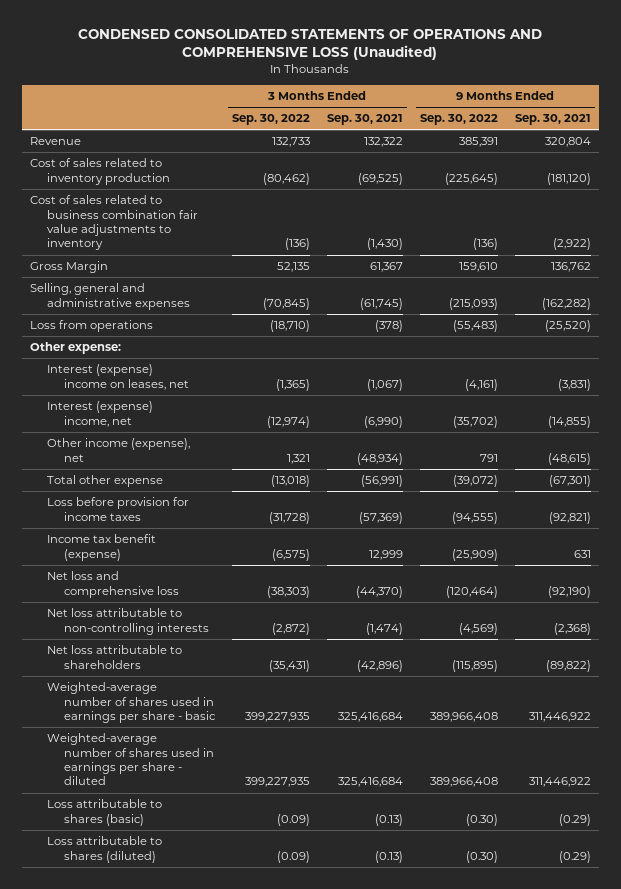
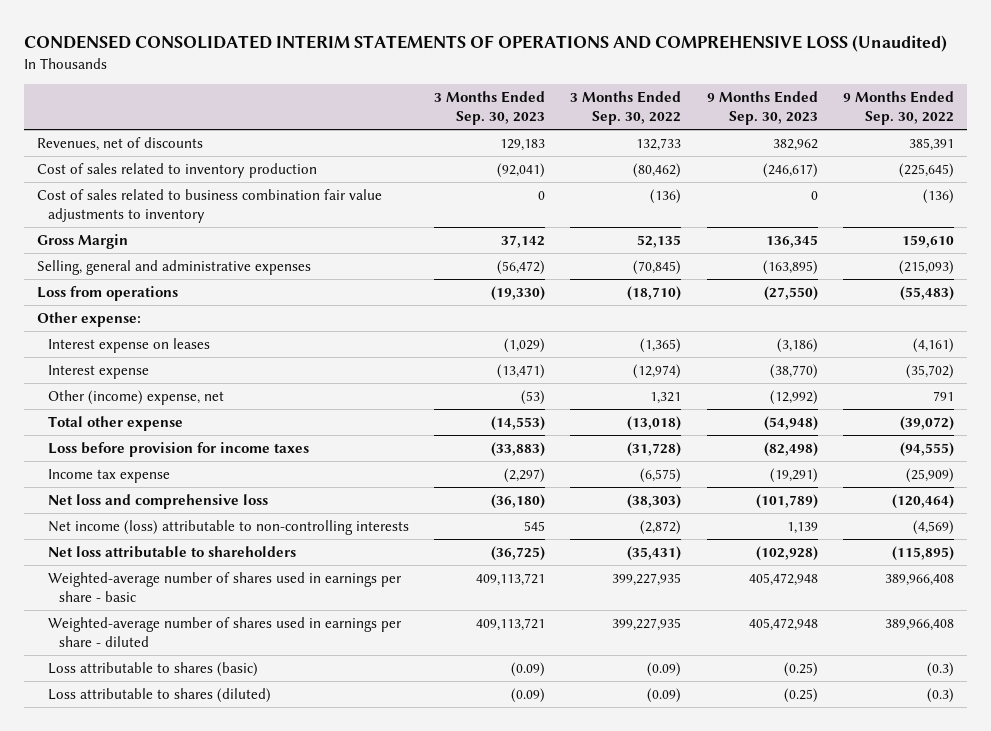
[78,29,543,61] CONDENSED CONSOLIDATED STATEMENTS OF OPERATIONS AND COMPREHENSIVE LOSS (Unaudited) -> [24,35,948,53] CONDENSED CONSOLIDATED INTERIM STATEMENTS OF OPERATIONS AND COMPREHENSIVE LOSS (Unaudited)
[326,114,403,126] Sep. 30, 2021 -> none
[514,114,591,126] Sep. 30, 2021 -> none
none -> [434,90,546,125] 3 Months Ended Sep. 30, 2023
none -> [706,90,818,125] 9 Months Ended Sep. 30, 2023
[30,137,82,146] Revenue -> [37,137,204,152] Revenues, net of discounts
[46,364,189,390] Interest (expense) income on leases, net -> [47,338,210,354] Interest expense on leases
[46,401,153,427] Interest (expense) income, net -> [47,365,149,380] Interest expense
[46,438,190,462] Other income (expense), net -> [47,390,224,406] Other (income) expense, net
[46,534,156,561] Income tax benefit (expense) -> [47,469,170,484] Income tax expense
[46,608,209,635] Net loss attributable to non-controlling interests -> [47,520,409,536] Net income (loss) attributable to non-controlling interests
[465,813,498,826] (0.30) -> [927,662,955,678] (0.3)
[465,850,498,863] (0.30) -> [927,688,955,704] (0.3)

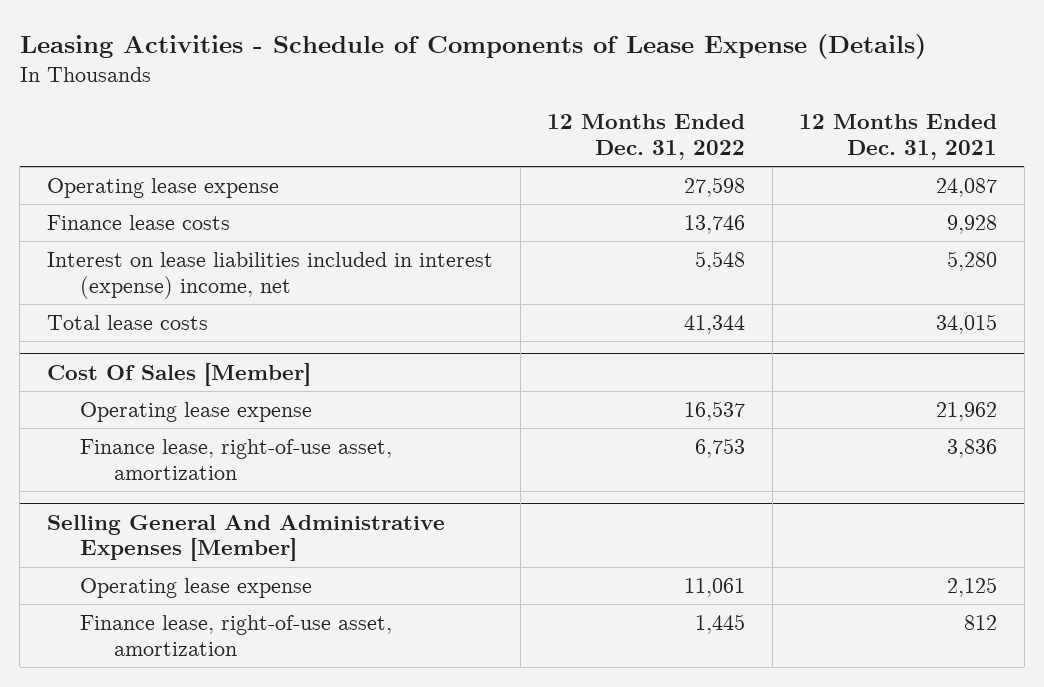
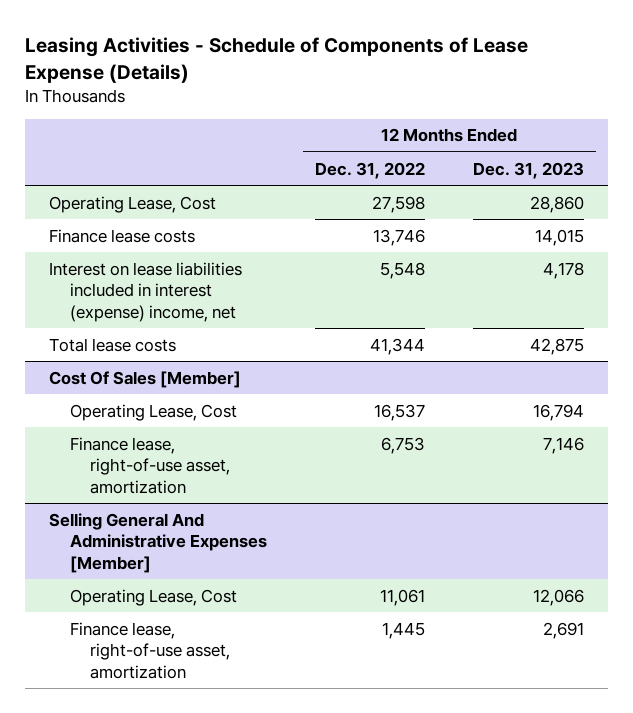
[799,114,998,161] 12 Months Ended Dec. 31, 2021 -> none
none -> [472,161,584,179] Dec. 31, 2023
[47,178,280,199] Operating lease expense -> [49,195,217,213] Operating Lease, Cost
[80,402,313,423] Operating lease expense -> [69,403,237,421] Operating Lease, Cost
[80,578,313,599] Operating lease expense -> [69,588,237,606] Operating Lease, Cost

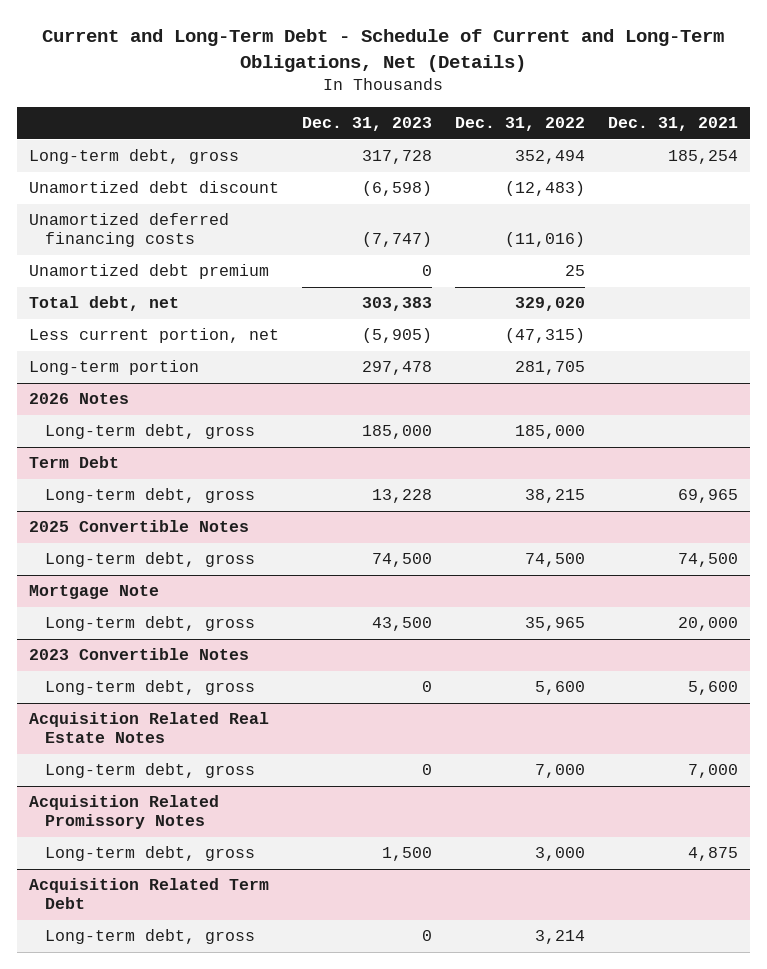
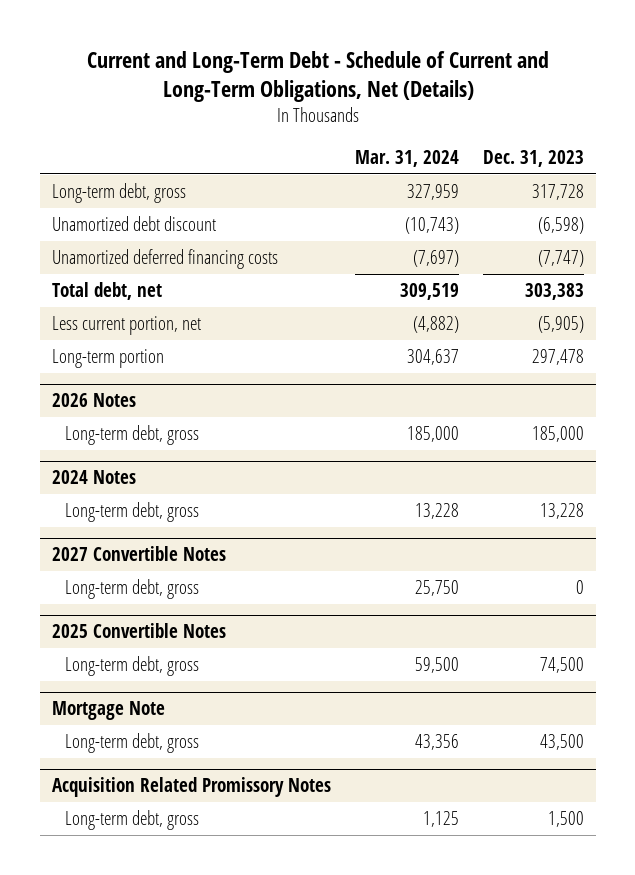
[455,117,586,132] Dec. 31, 2022 -> none
[608,117,739,132] Dec. 31, 2021 -> none
none -> [354,149,459,167] Mar. 31, 2024
[28,264,269,280] Unamortized debt premium -> none
[28,456,119,469] Term Debt -> none
none -> [51,470,136,485] 2024 Notes
none -> [51,546,226,562] 2027 Convertible Notes
none -> [65,579,200,600] Long-term debt, gross
[28,648,249,661] 2023 Convertible Notes -> none
[45,680,256,696] Long-term debt, gross -> none
[28,712,269,744] Acquisition Related Real Estate Notes -> none
[45,763,256,779] Long-term debt, gross -> none
[28,878,269,910] Acquisition Related Term Debt -> none
[45,929,256,945] Long-term debt, gross -> none

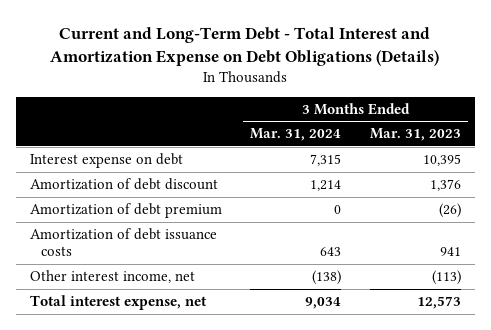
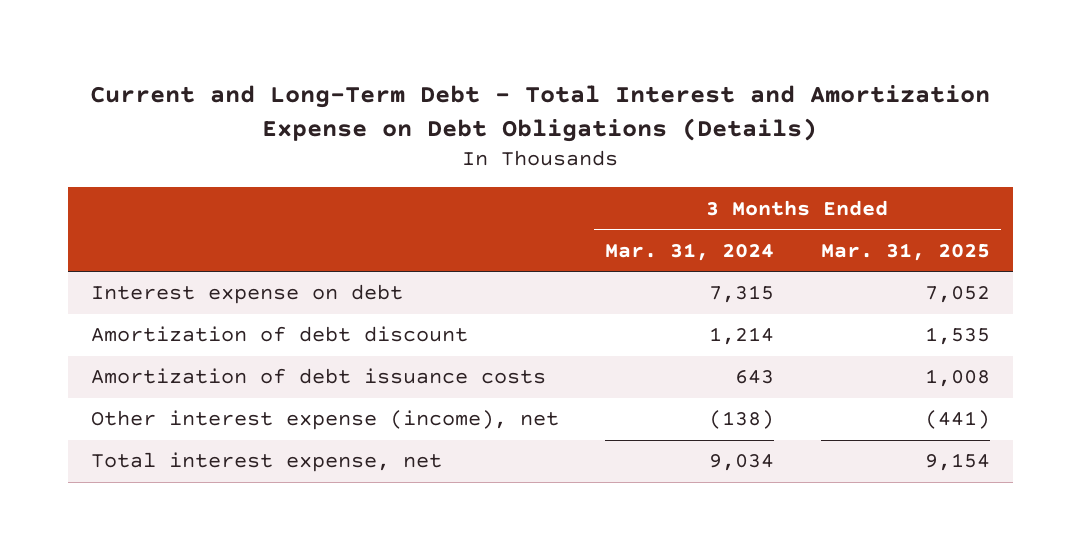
[369,128,461,142] Mar. 31, 2023 -> none
none -> [820,242,990,261] Mar. 31, 2025
[30,203,223,219] Amortization of debt premium -> none
[30,270,196,284] Other interest income, net -> [90,410,559,431] Other interest expense (income), net

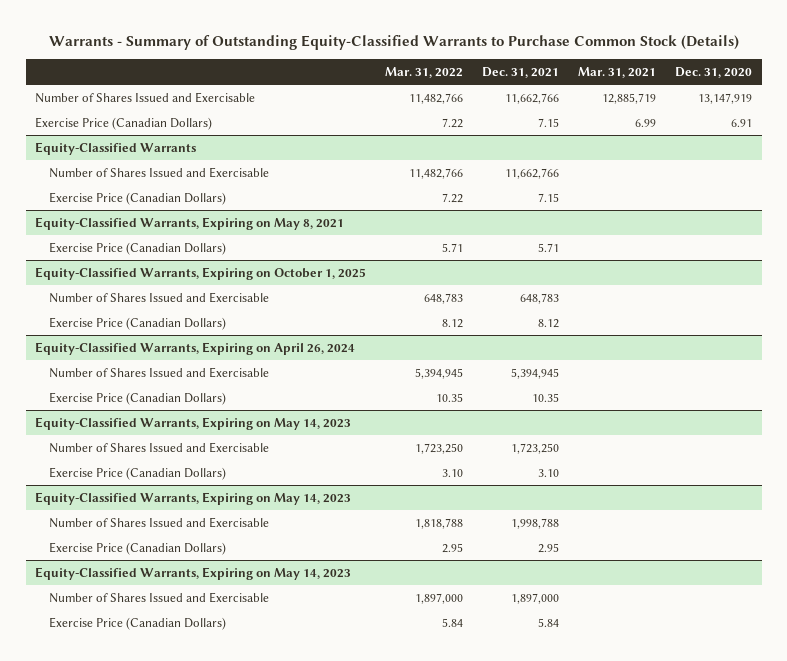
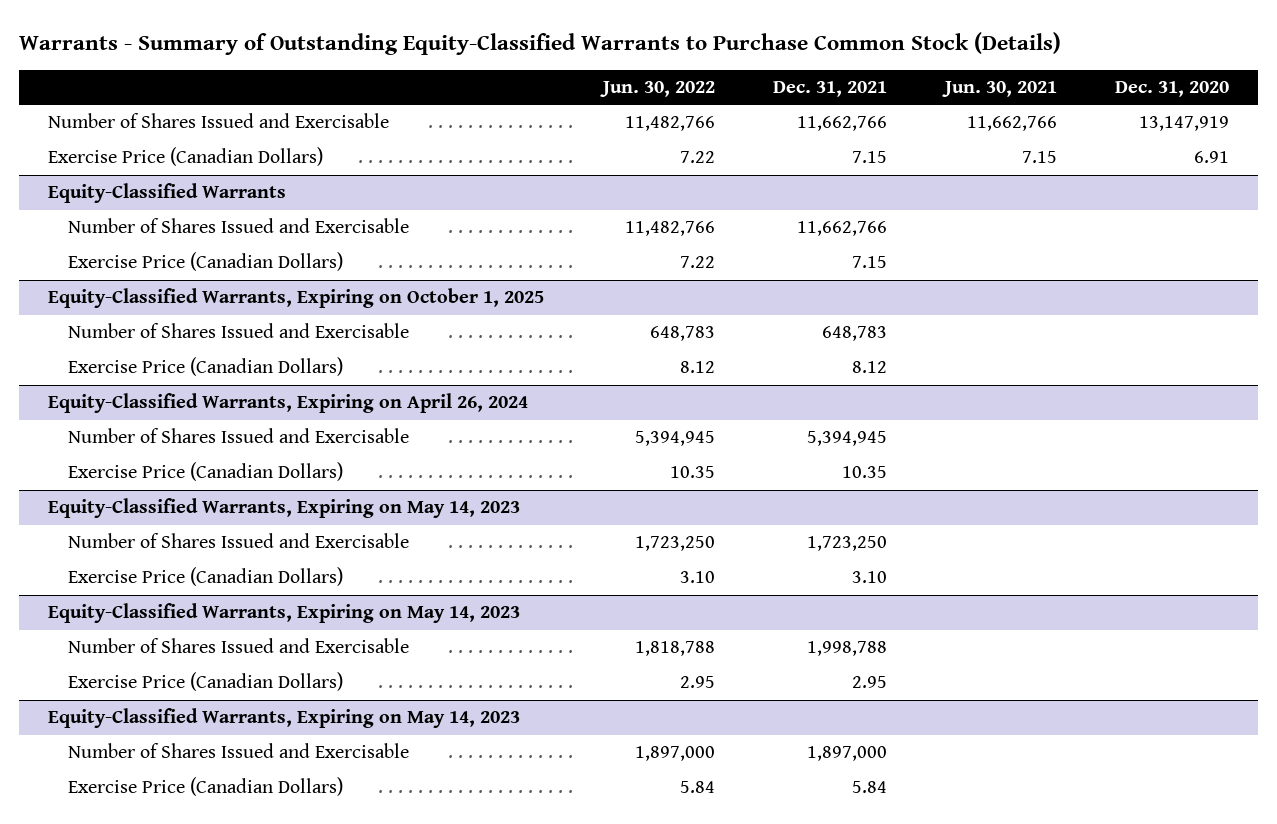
[385,66,464,78] Mar. 31, 2022 -> none
[578,66,657,78] Mar. 31, 2021 -> none
none -> [599,81,715,98] Jun. 30, 2022
none -> [941,81,1057,98] Jun. 30, 2021
[35,216,345,230] Equity-Classified Warrants, Expiring on May 8, 2021 -> none
[49,241,227,255] Exercise Price (Canadian Dollars) -> none

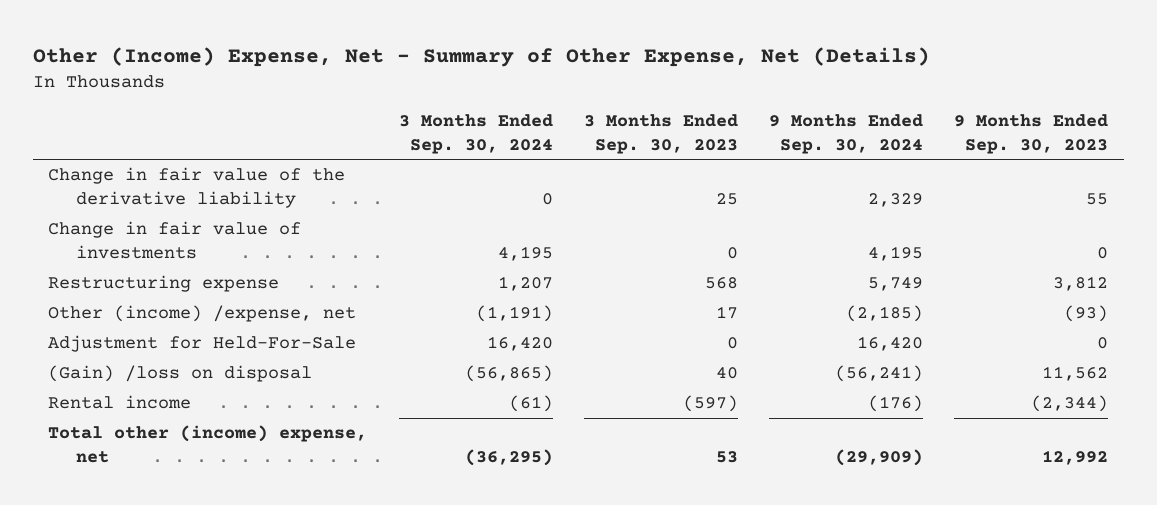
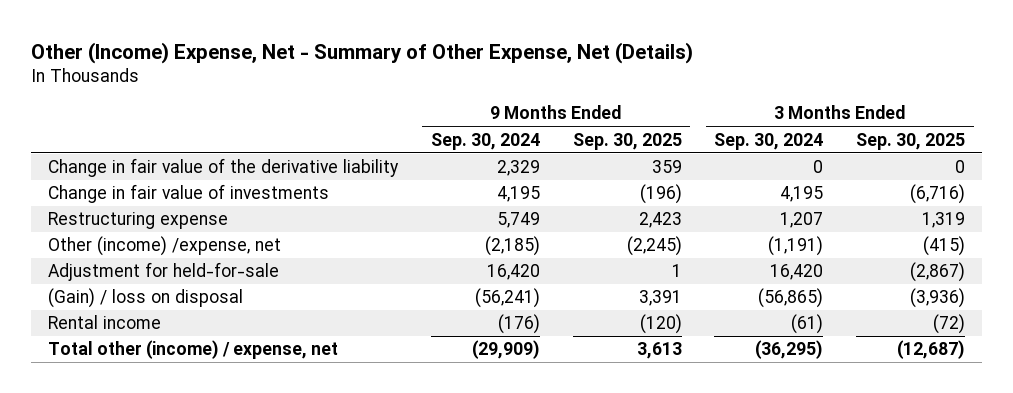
[583,113,738,154] 3 Months Ended Sep. 30, 2023 -> none
[954,113,1109,154] 9 Months Ended Sep. 30, 2023 -> none
none -> [572,132,682,150] Sep. 30, 2025
none -> [856,132,966,150] Sep. 30, 2025
[48,335,357,353] Adjustment for Held-For-Sale -> [47,262,279,282] Adjustment for held-for-sale
[48,365,313,383] (Gain) /loss on disposal -> [47,288,243,309] (Gain) / loss on disposal
[48,425,368,464] Total other (income) expense, net -> [47,340,338,360] Total other (income) / expense, net

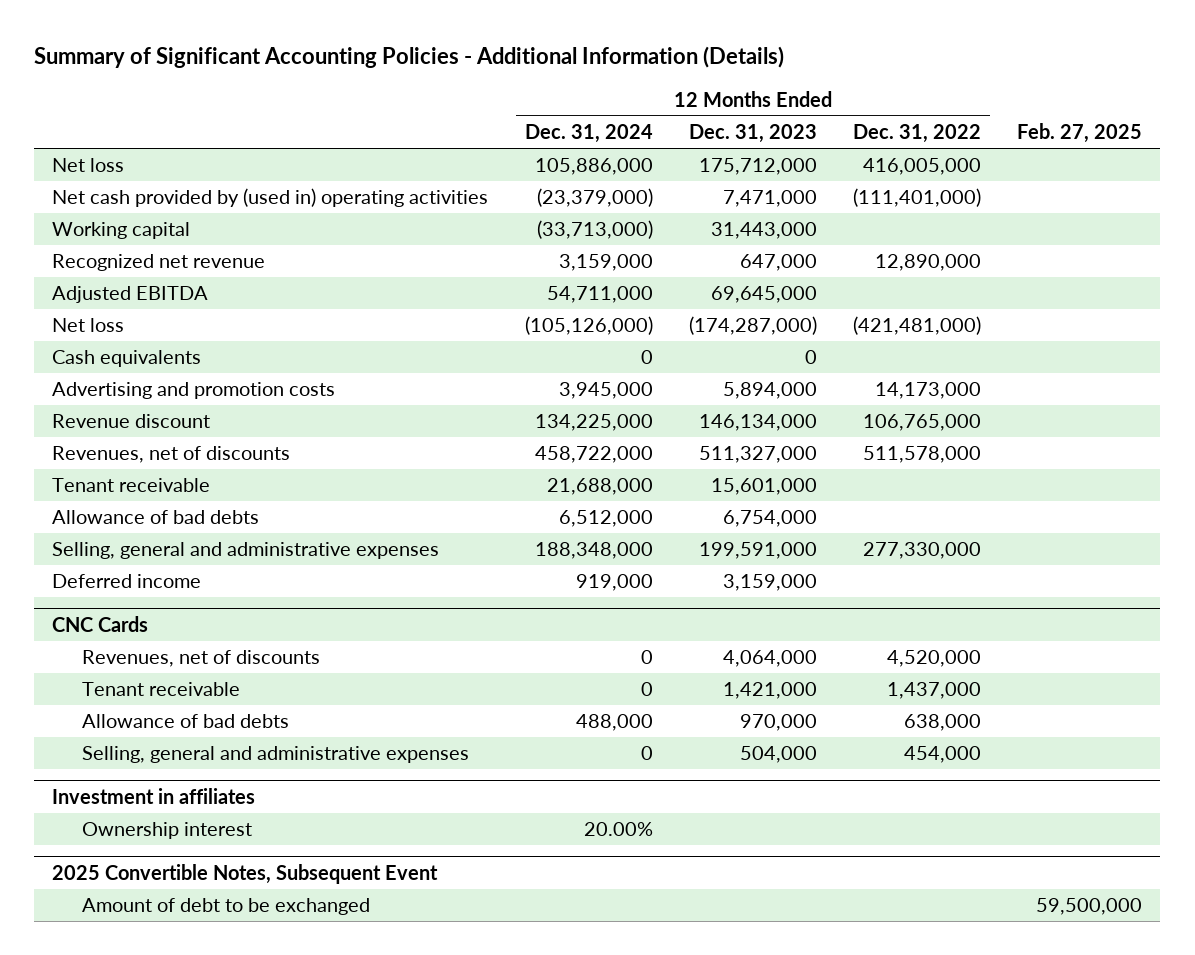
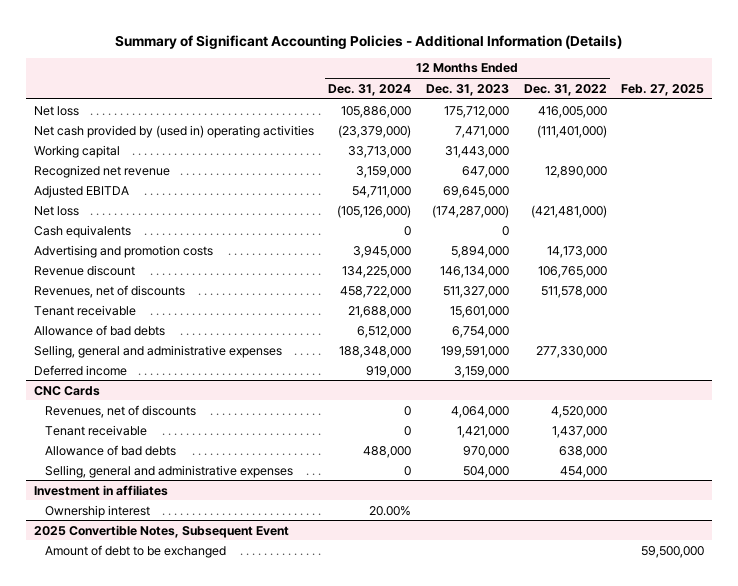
[536,220,653,240] (33,713,000) -> [348,145,412,158] 33,713,000

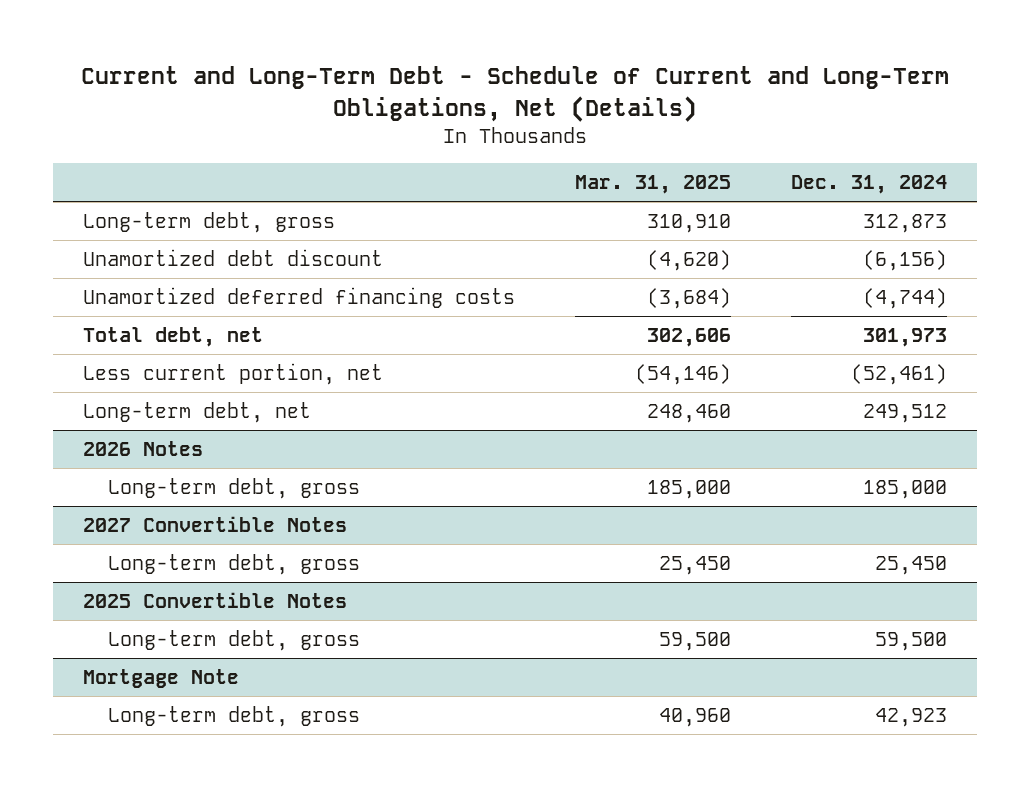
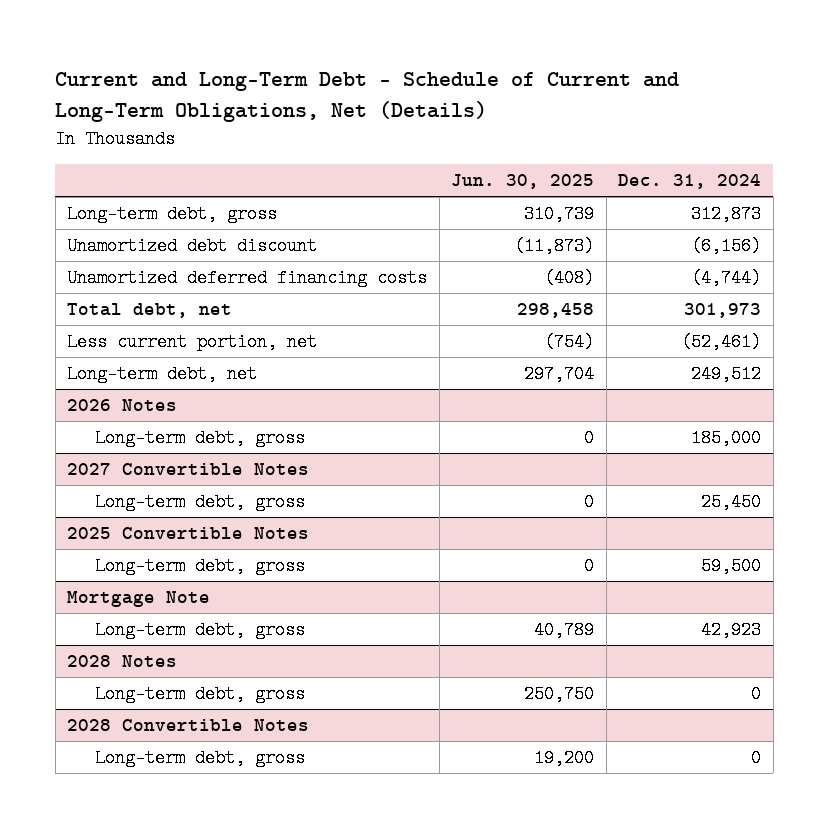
[575,174,732,194] Mar. 31, 2025 -> none
none -> [451,174,595,190] Jun. 30, 2025
none -> [67,655,178,668] 2028 Notes
none -> [94,685,305,704] Long-term debt, gross
none -> [67,719,310,732] 2028 Convertible Notes
none -> [94,749,305,768] Long-term debt, gross

